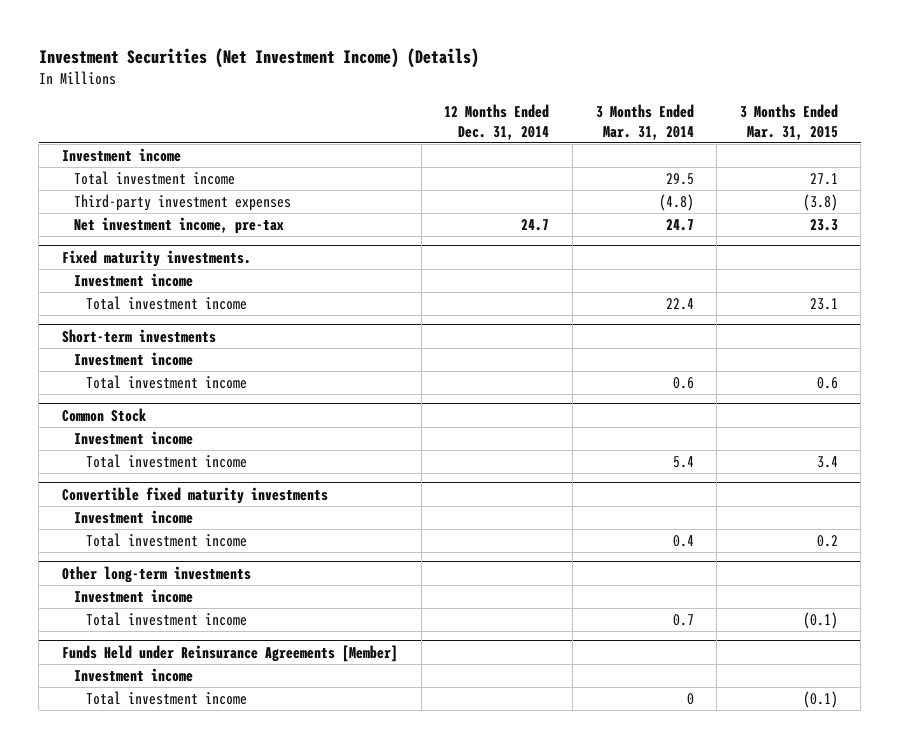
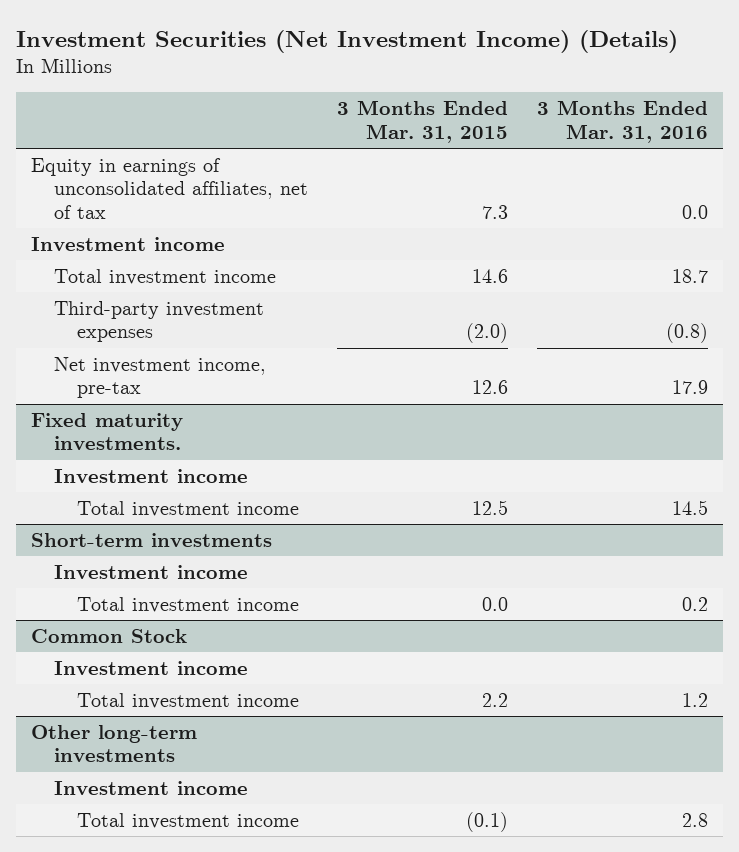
[444,104,550,140] 12 Months Ended Dec. 31, 2014 -> none
[595,104,694,140] 3 Months Ended Mar. 31, 2014 -> none
none -> [537,100,709,143] 3 Months Ended Mar. 31, 2016
none -> [30,157,308,220] Equity in earnings of unconsolidated affiliates, net of tax
[809,173,838,186] 27.1 -> [471,268,508,283] 14.6
[802,194,838,212] (3.8) -> [465,323,508,344] (2.0)
[809,219,838,232] 23.3 -> [471,380,508,395] 12.6
[809,298,838,311] 23.1 -> [471,499,508,515] 12.5
[816,377,838,390] 0.6 -> [481,596,508,611] 0.0
[62,486,329,504] Convertible fixed maturity investments -> none
[74,510,194,525] Investment income -> none
[86,533,248,548] Total investment income -> none
[816,456,838,469] 3.4 -> [481,692,508,707] 2.2
[62,644,399,662] Funds Held under Reinsurance Agreements [Member] -> none
[74,668,194,683] Investment income -> none
[86,691,248,706] Total investment income -> none

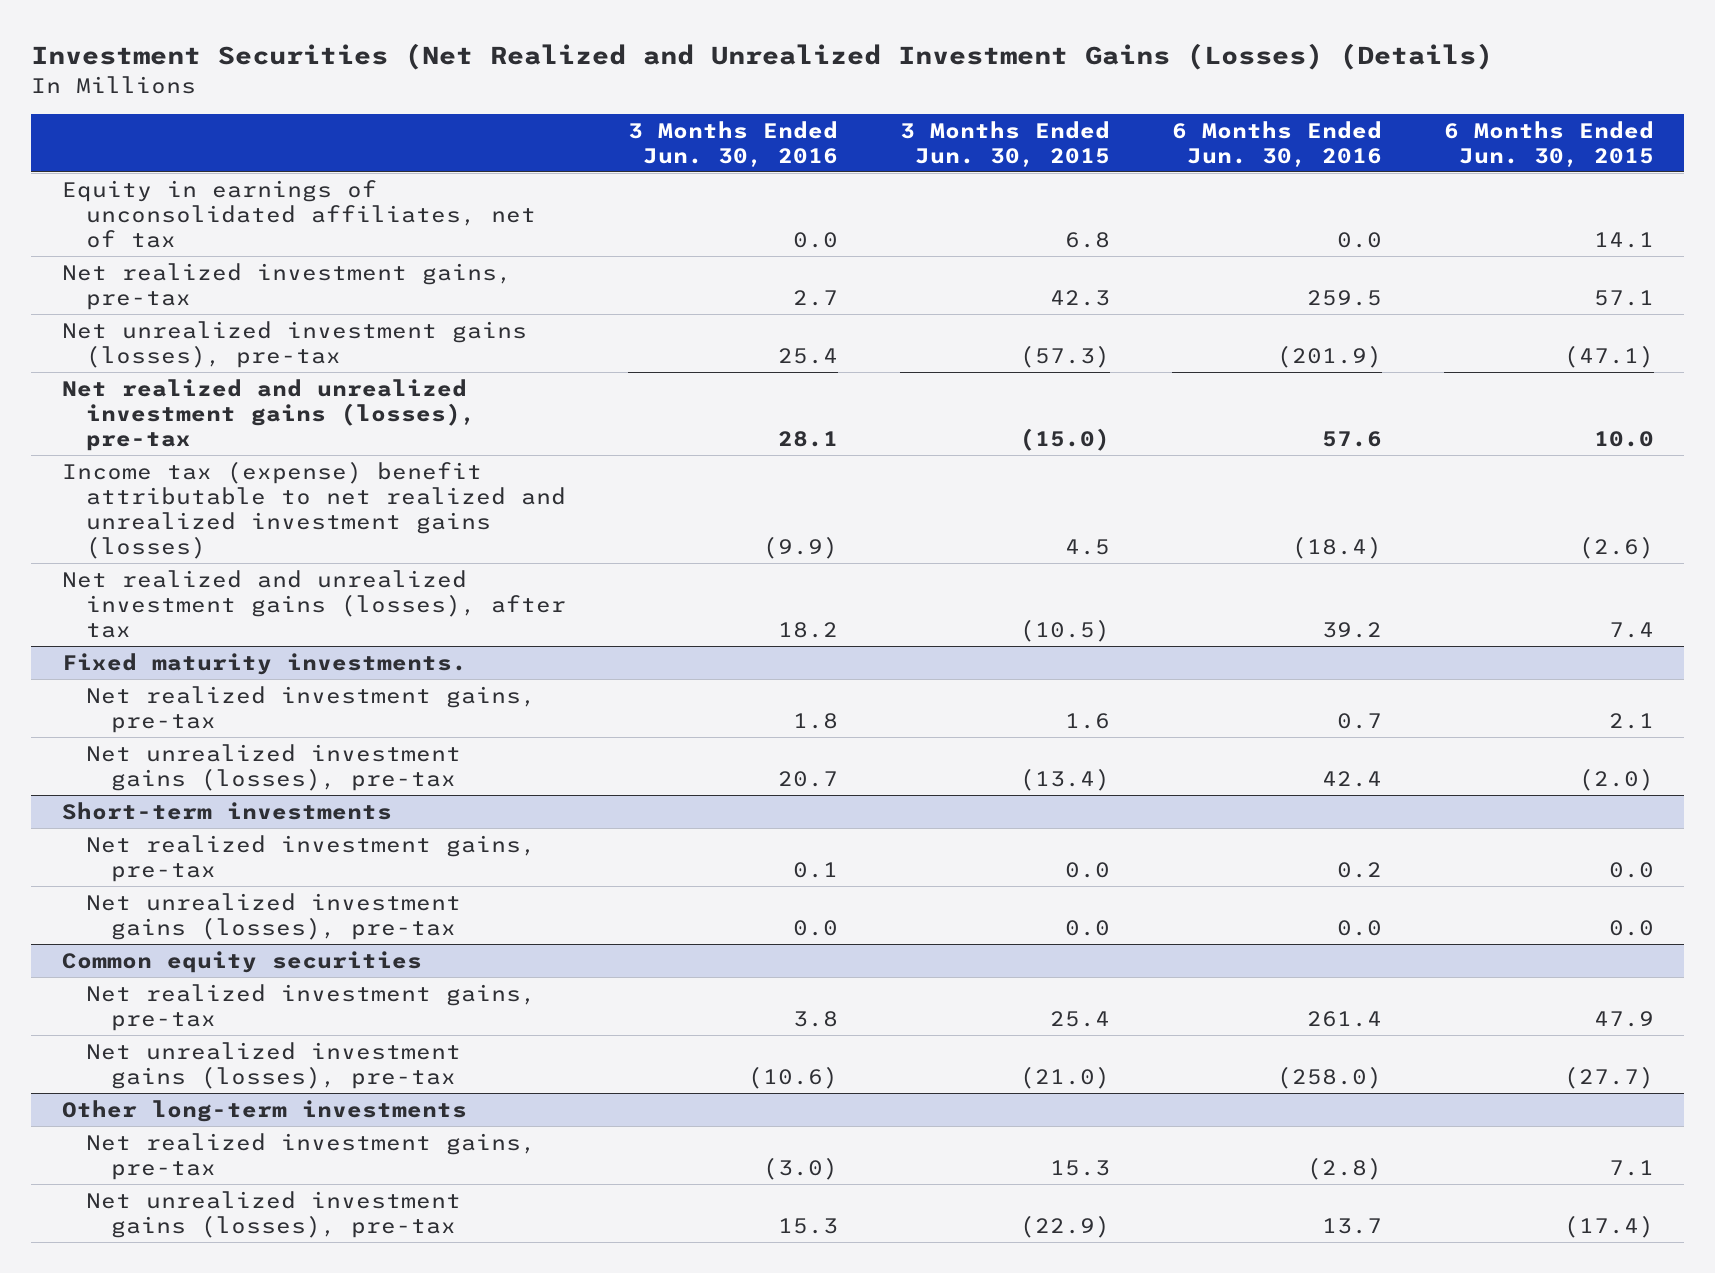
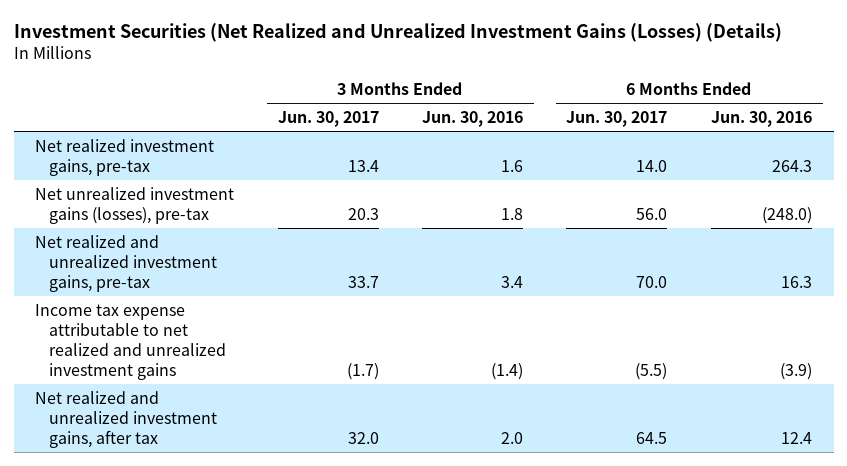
[899,120,1110,167] 3 Months Ended Jun. 30, 2015 -> none
[1443,120,1654,167] 6 Months Ended Jun. 30, 2015 -> none
none -> [277,111,379,128] Jun. 30, 2017
none -> [566,111,668,128] Jun. 30, 2017
[61,179,537,248] Equity in earnings of unconsolidated affiliates, net of tax -> none
[61,652,467,675] Fixed maturity investments. -> none
[86,685,537,733] Net realized investment gains, pre-tax -> none
[86,743,462,791] Net unrealized investment gains (losses), pre-tax -> none
[61,801,392,820] Short-term investments -> none
[86,834,537,882] Net realized investment gains, pre-tax -> none
[86,892,462,940] Net unrealized investment gains (losses), pre-tax -> none
[61,950,422,973] Common equity securities -> none
[86,983,537,1031] Net realized investment gains, pre-tax -> none
[86,1041,462,1089] Net unrealized investment gains (losses), pre-tax -> none
[61,1099,467,1122] Other long-term investments -> none
[86,1132,537,1180] Net realized investment gains, pre-tax -> none
[86,1190,462,1238] Net unrealized investment gains (losses), pre-tax -> none
[793,289,839,306] 2.7 -> [501,159,524,172] 1.6
[1306,289,1382,306] 259.5 -> [771,159,812,172] 264.3
[778,347,839,364] 25.4 -> [501,207,524,220] 1.8
[1276,344,1382,368] (201.9) -> [761,206,812,224] (248.0)
[61,378,477,451] Net realized and unrealized investment gains (losses), pre-tax -> [35,234,217,292] Net realized and unrealized investment gains, pre-tax
[778,430,839,447] 28.1 -> [501,275,524,288] 3.4
[1321,430,1382,447] 57.6 -> [780,275,812,288] 16.3
[61,460,567,559] Income tax (expense) benefit attributable to net realized and unrealized investment gains (losses) -> [35,303,226,381] Income tax expense attributable to net realized and unrealized investment gains
[763,535,839,559] (9.9) -> [491,363,524,381] (1.4)
[1291,535,1382,559] (18.4) -> [779,363,812,381] (3.9)
[61,569,567,638] Net realized and unrealized investment gains (losses), after tax -> [35,390,217,448] Net realized and unrealized investment gains, after tax
[778,621,839,638] 18.2 -> [501,431,524,444] 2.0
[1321,621,1382,638] 39.2 -> [780,431,812,444] 12.4

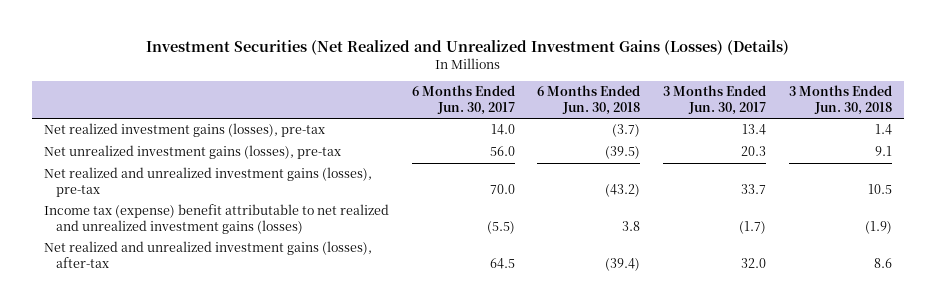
[422,111,524,128] Jun. 30, 2016 -> none
[710,111,812,128] Jun. 30, 2016 -> none
none -> [537,85,641,116] 6 Months Ended Jun. 30, 2018
none -> [789,85,893,116] 3 Months Ended Jun. 30, 2018
[35,138,215,176] Net realized investment gains, pre-tax -> [43,123,325,138] Net realized investment gains (losses), pre-tax
[35,234,217,292] Net realized and unrealized investment gains, pre-tax -> [43,167,372,198] Net realized and unrealized investment gains (losses), pre-tax
[35,303,226,381] Income tax expense attributable to net realized and unrealized investment gains -> [43,204,389,235] Income tax (expense) benefit attributable to net realized and unrealized investment gains (losses)
[35,390,217,448] Net realized and unrealized investment gains, after tax -> [43,241,372,269] Net realized and unrealized investment gains (losses), after-tax

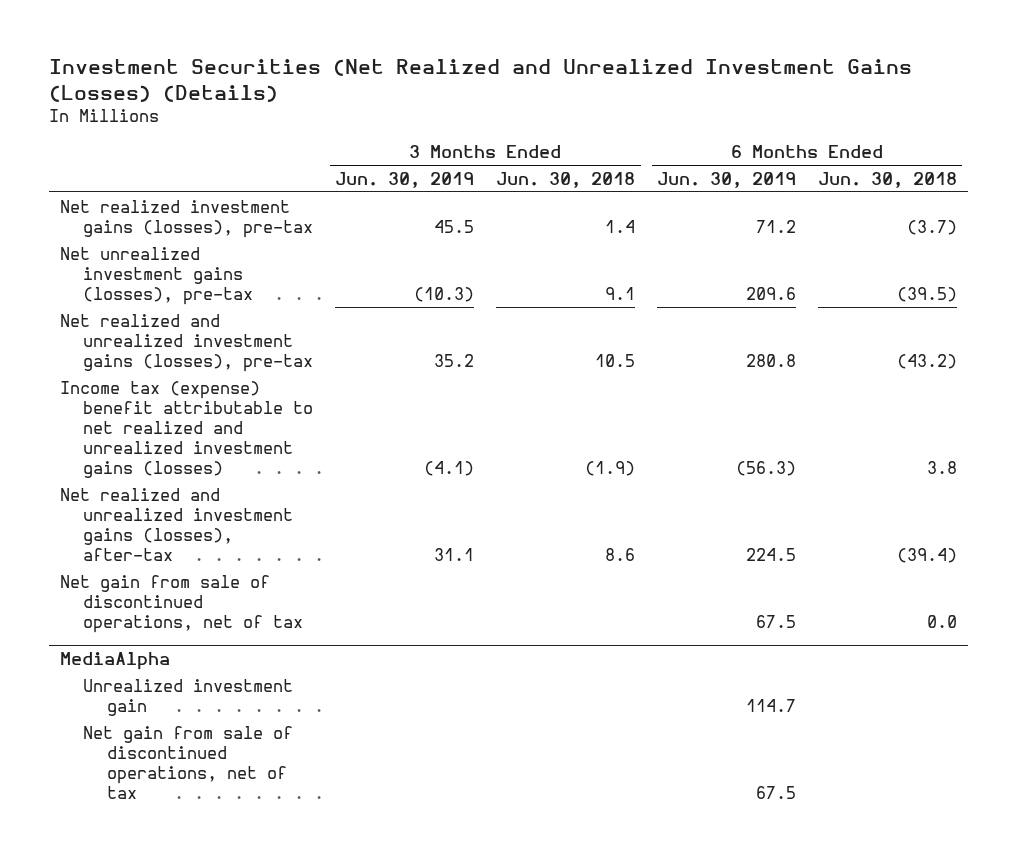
[411,85,515,116] 6 Months Ended Jun. 30, 2017 -> none
[663,85,767,116] 3 Months Ended Jun. 30, 2017 -> none
none -> [335,171,475,188] Jun. 30, 2019
none -> [657,171,797,188] Jun. 30, 2019
none -> [59,574,304,633] Net gain from sale of discontinued operations, net of tax
none -> [59,651,170,670] MediaAlpha
none -> [83,678,294,716] Unrealized investment gain
none -> [83,725,294,799] Net gain from sale of discontinued operations, net of tax

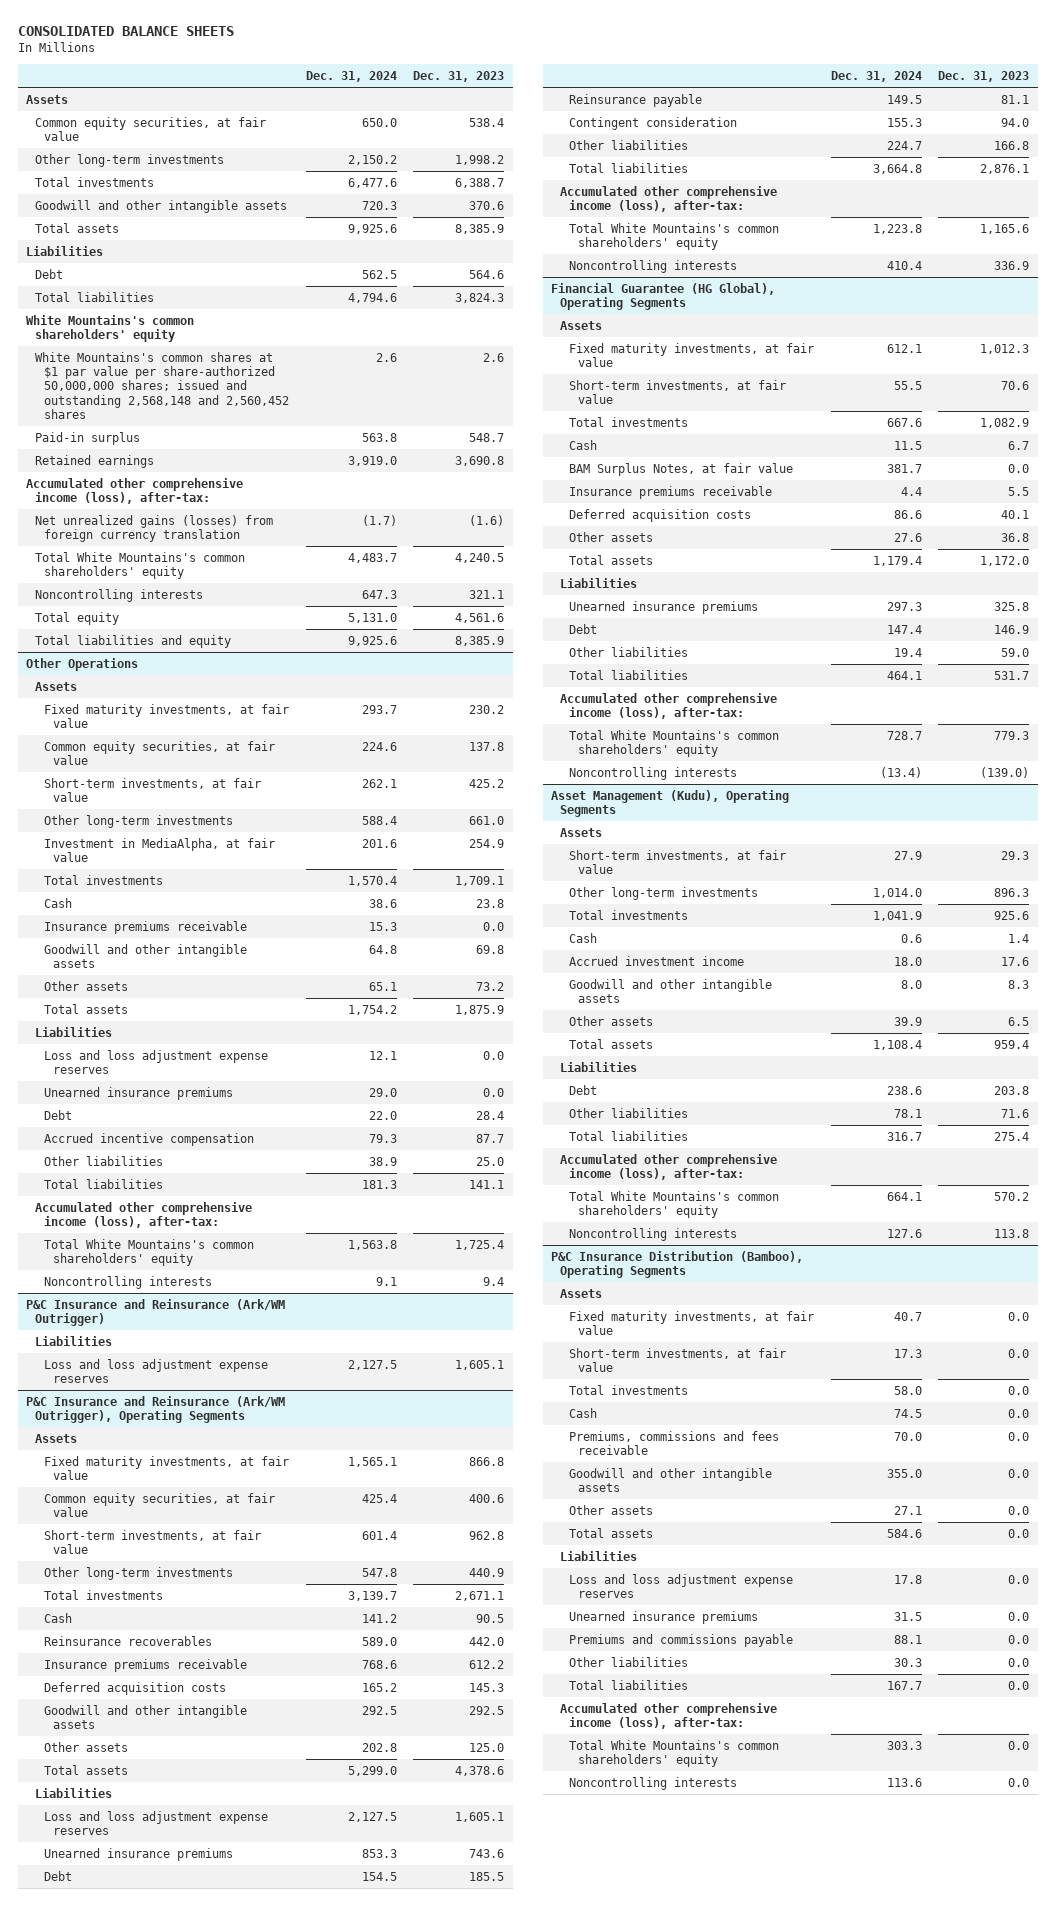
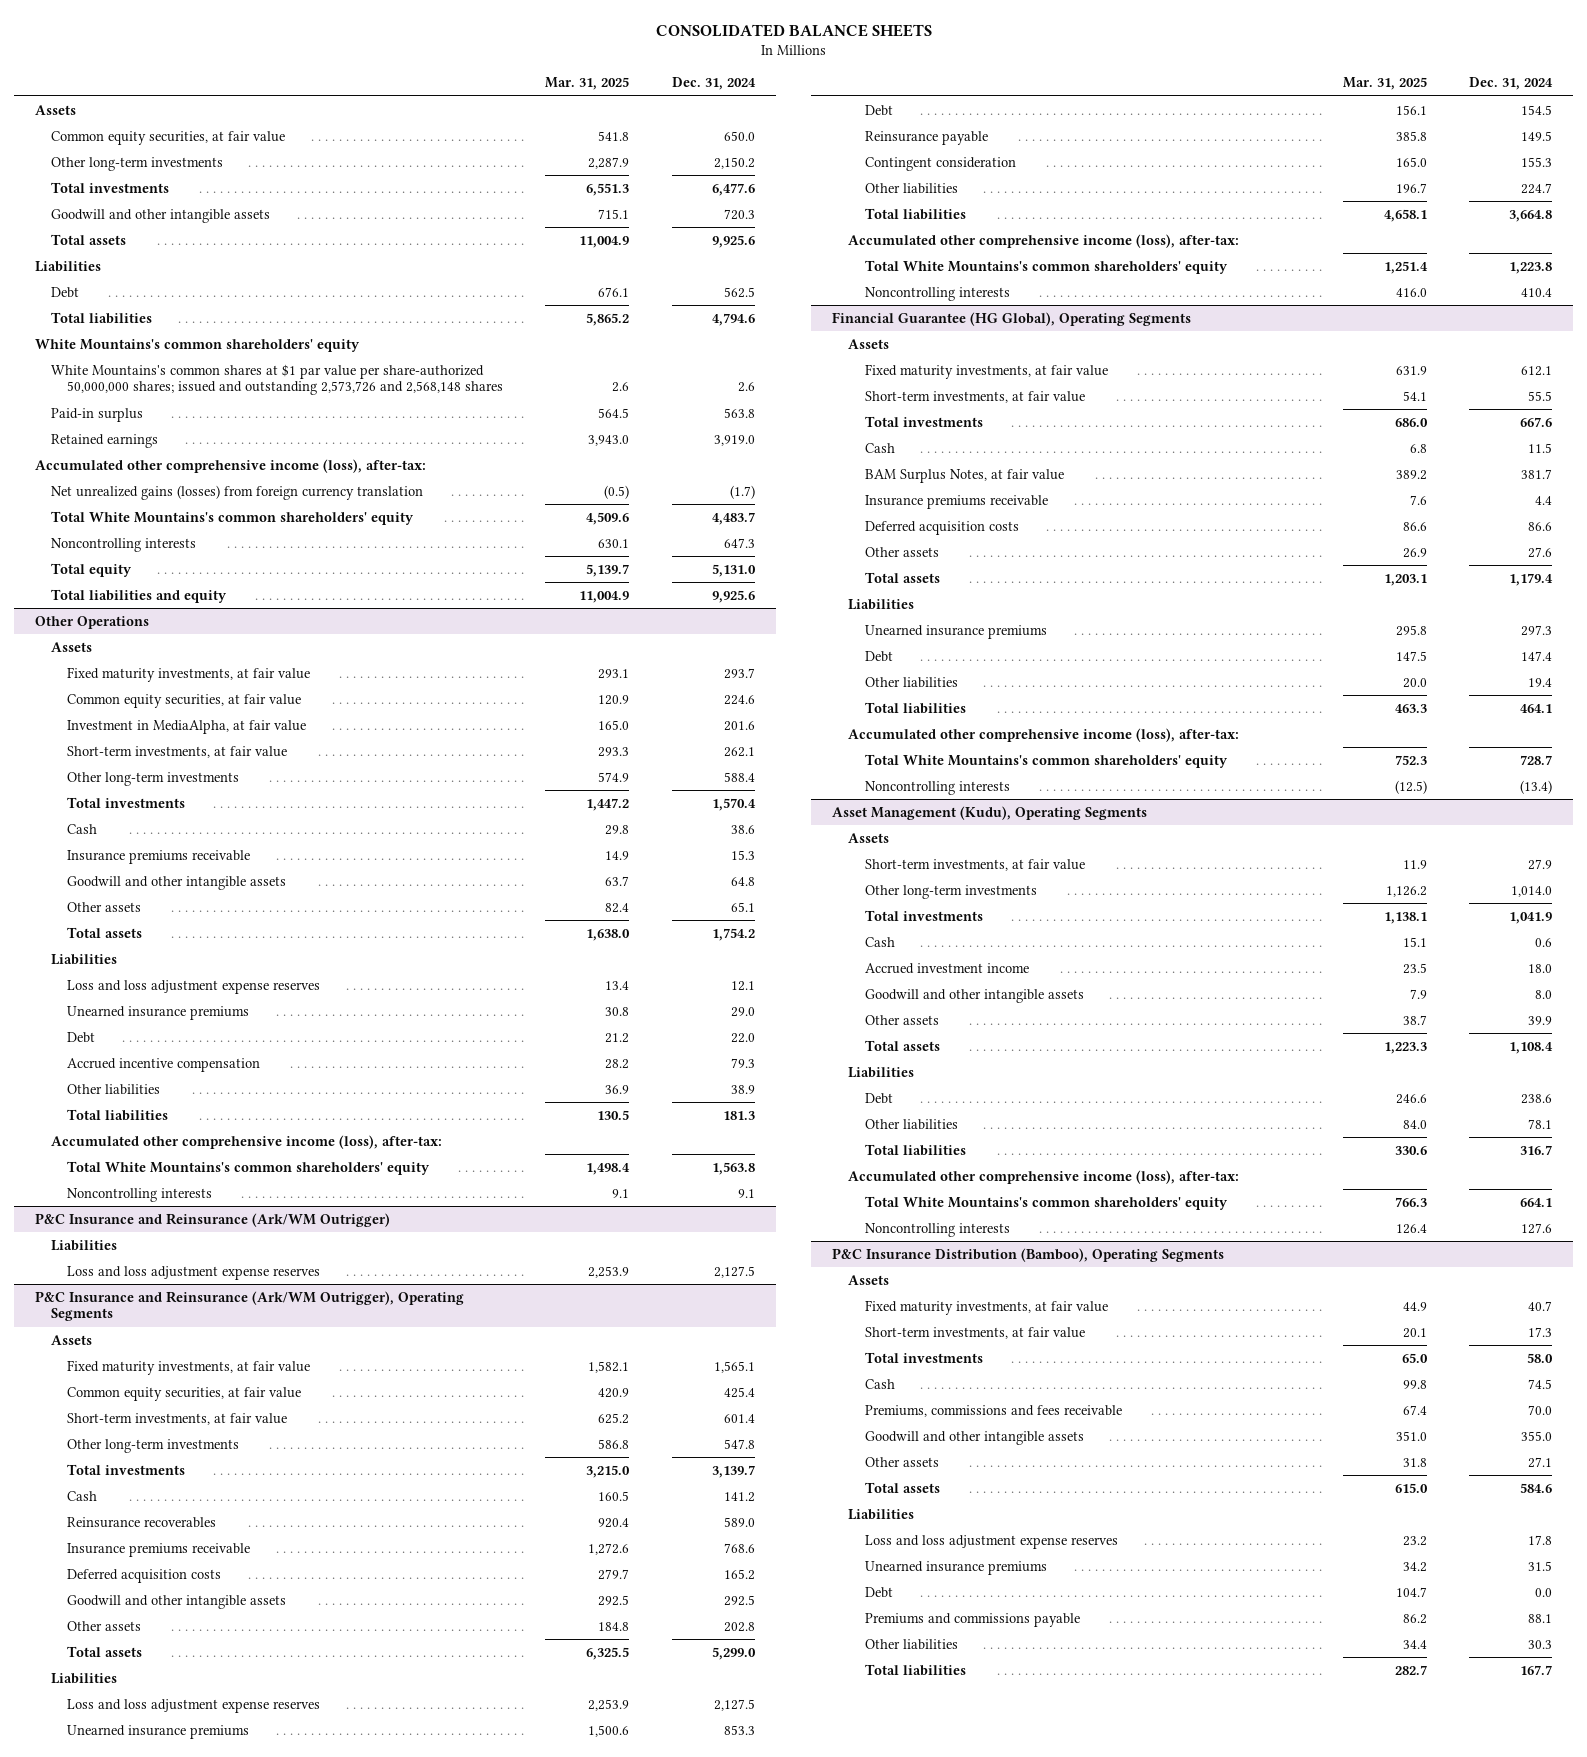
[413,71,505,83] Dec. 31, 2023 -> none
none -> [545,77,630,91] Mar. 31, 2025
[35,351,290,419] White Mountains's common shares at $1 par value per share-authorized 50,000,000 shares; issued and outstanding 2,568,148 and 2,560,452 shares -> [50,363,503,396] White Mountains's common shares at $1 par value per share-authorized 50,000,000 shares; issued and outstanding 2,573,726 and 2,568,148 shares
[44,837,276,863] Investment in MediaAlpha, at fair value -> [66,719,306,734] Investment in MediaAlpha, at fair value
none -> [864,1586,893,1598] Debt
[559,1702,777,1730] Accumulated other comprehensive income (loss), after-tax: -> none
[568,1739,779,1768] Total White Mountains's common shareholders' equity -> none
[568,1776,737,1790] Noncontrolling interests -> none

